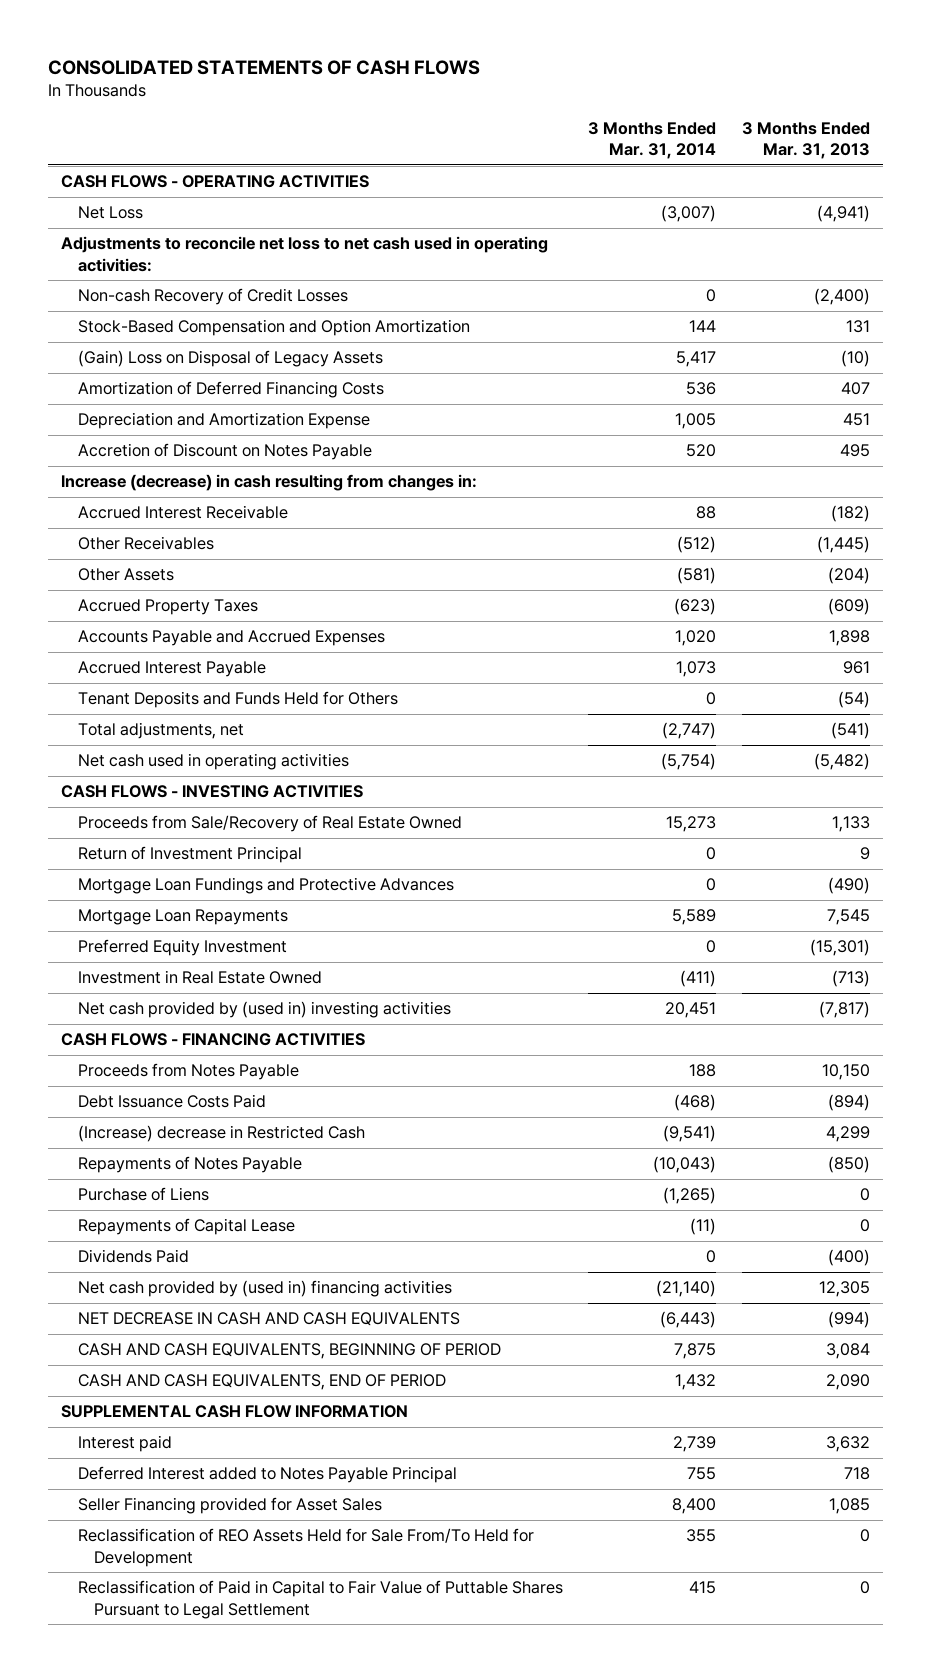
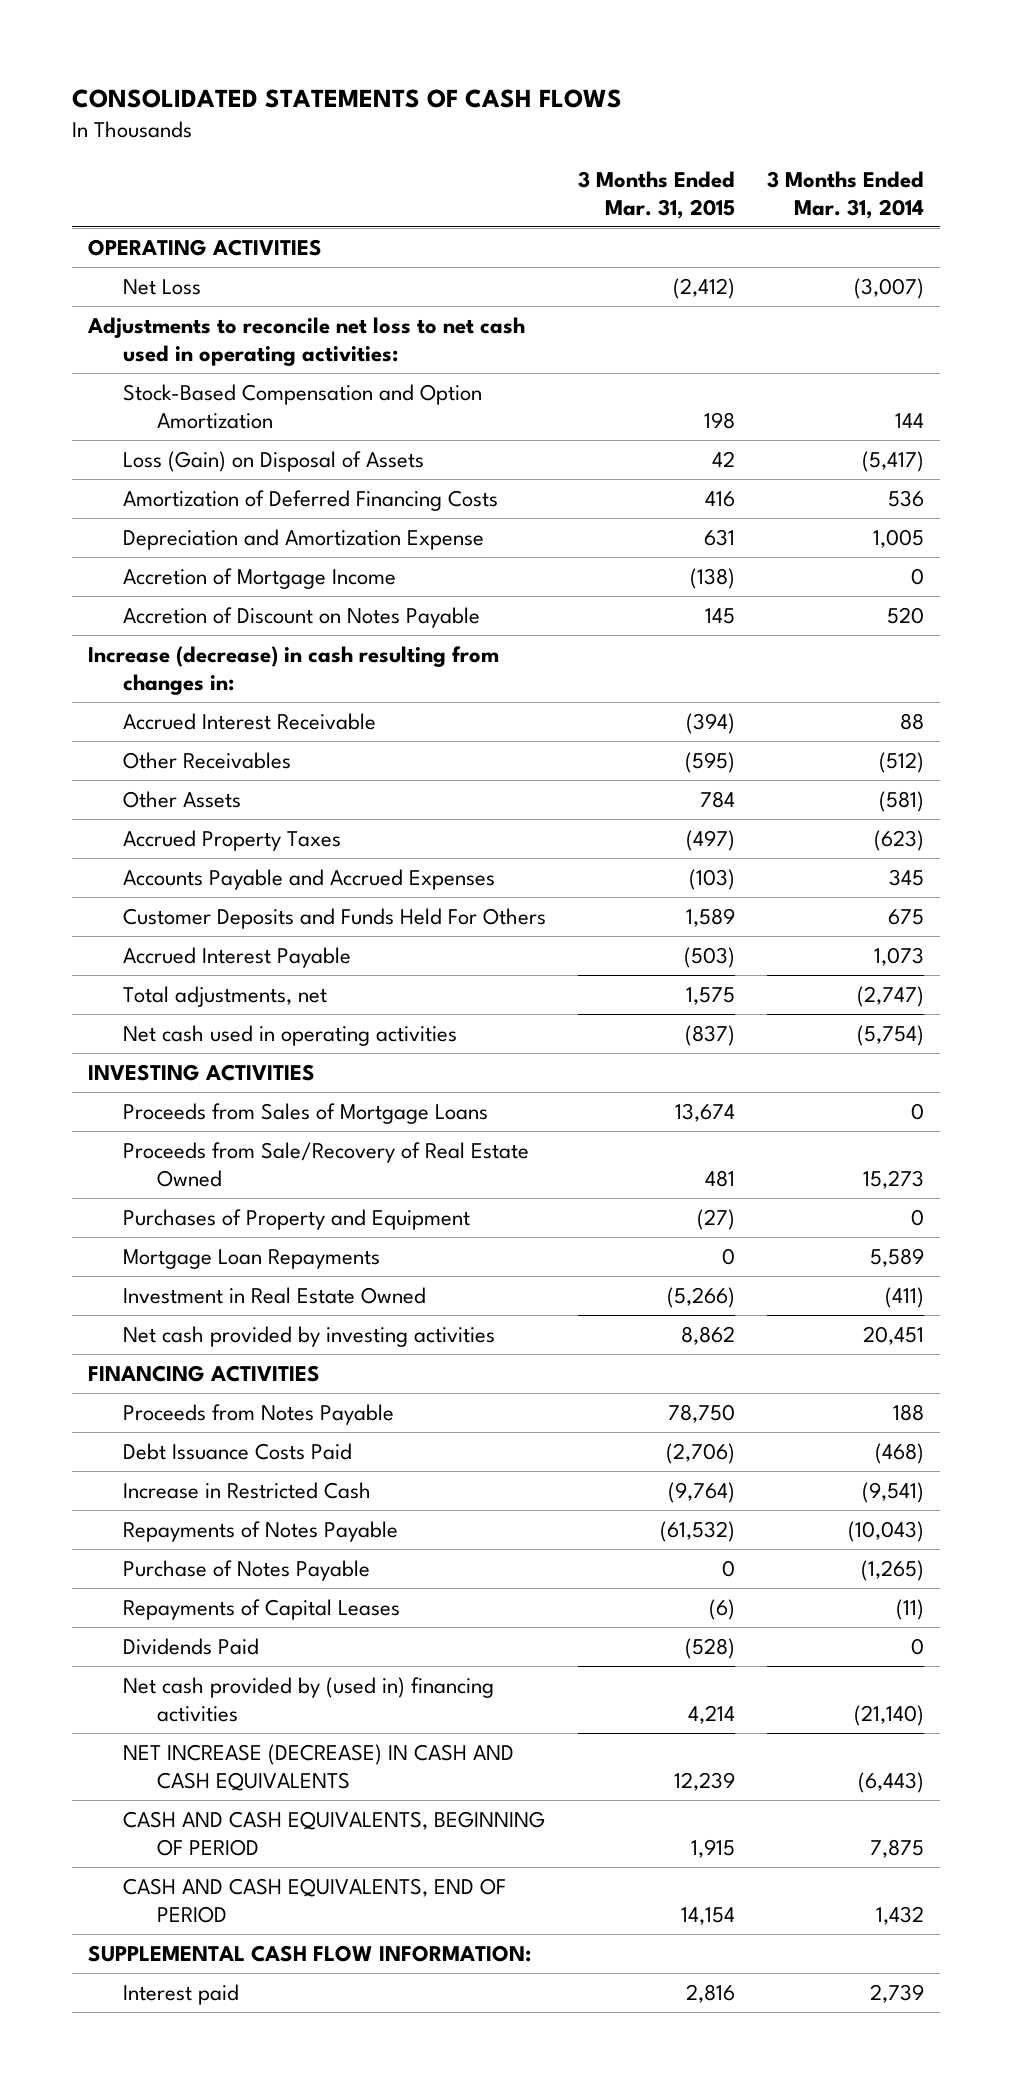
[742,122,871,160] 3 Months Ended Mar. 31, 2013 -> none
none -> [577,170,735,219] 3 Months Ended Mar. 31, 2015
[61,175,370,189] CASH FLOWS - OPERATING ACTIVITIES -> [88,238,323,256] OPERATING ACTIVITIES
[77,288,348,306] Non-cash Recovery of Credit Losses -> none
[77,350,383,368] (Gain) Loss on Disposal of Legacy Assets -> [122,450,424,472] Loss (Gain) on Disposal of Assets
[676,351,717,368] 5,417 -> [861,450,924,472] (5,417)
none -> [122,567,396,589] Accretion of Mortgage Income
[675,630,717,647] 1,020 -> [888,868,924,886] 345
none -> [122,907,546,929] Customer Deposits and Funds Held For Others
[77,691,398,709] Tenant Deposits and Funds Held for Others -> none
[61,785,364,799] CASH FLOWS - INVESTING ACTIVITIES -> [88,1063,316,1081] INVESTING ACTIVITIES
none -> [122,1102,488,1124] Proceeds from Sales of Mortgage Loans
[77,846,302,864] Return of Investment Principal -> none
[77,877,454,895] Mortgage Loan Fundings and Protective Advances -> none
none -> [122,1208,470,1230] Purchases of Property and Equipment
[77,939,287,957] Preferred Equity Investment -> none
[77,1001,451,1019] Net cash provided by (used in) investing activities -> [122,1325,495,1347] Net cash provided by investing activities
[61,1033,366,1047] CASH FLOWS - FINANCING ACTIVITIES -> [88,1364,321,1382] FINANCING ACTIVITIES
[77,1125,365,1143] (Increase) decrease in Restricted Cash -> [122,1481,371,1499] Increase in Restricted Cash
[77,1187,209,1202] Purchase of Liens -> [122,1559,370,1581] Purchase of Notes Payable
[77,1218,295,1236] Repayments of Capital Lease -> [122,1598,400,1620] Repayments of Capital Leases
[77,1312,460,1327] NET DECREASE IN CASH AND CASH EQUIVALENTS -> [122,1743,514,1791] NET INCREASE (DECREASE) IN CASH AND CASH EQUIVALENTS
[61,1405,409,1419] SUPPLEMENTAL CASH FLOW INFORMATION -> [88,1944,532,1962] SUPPLEMENTAL CASH FLOW INFORMATION:
[77,1466,457,1484] Deferred Interest added to Notes Payable Principal -> none
[77,1497,382,1515] Seller Financing provided for Asset Sales -> none
[77,1528,534,1567] Reclassification of REO Assets Held for Sale From/To Held for Development -> none
[77,1580,563,1619] Reclassification of Paid in Capital to Fair Value of Puttable Shares Pursuant to Legal Settlement -> none

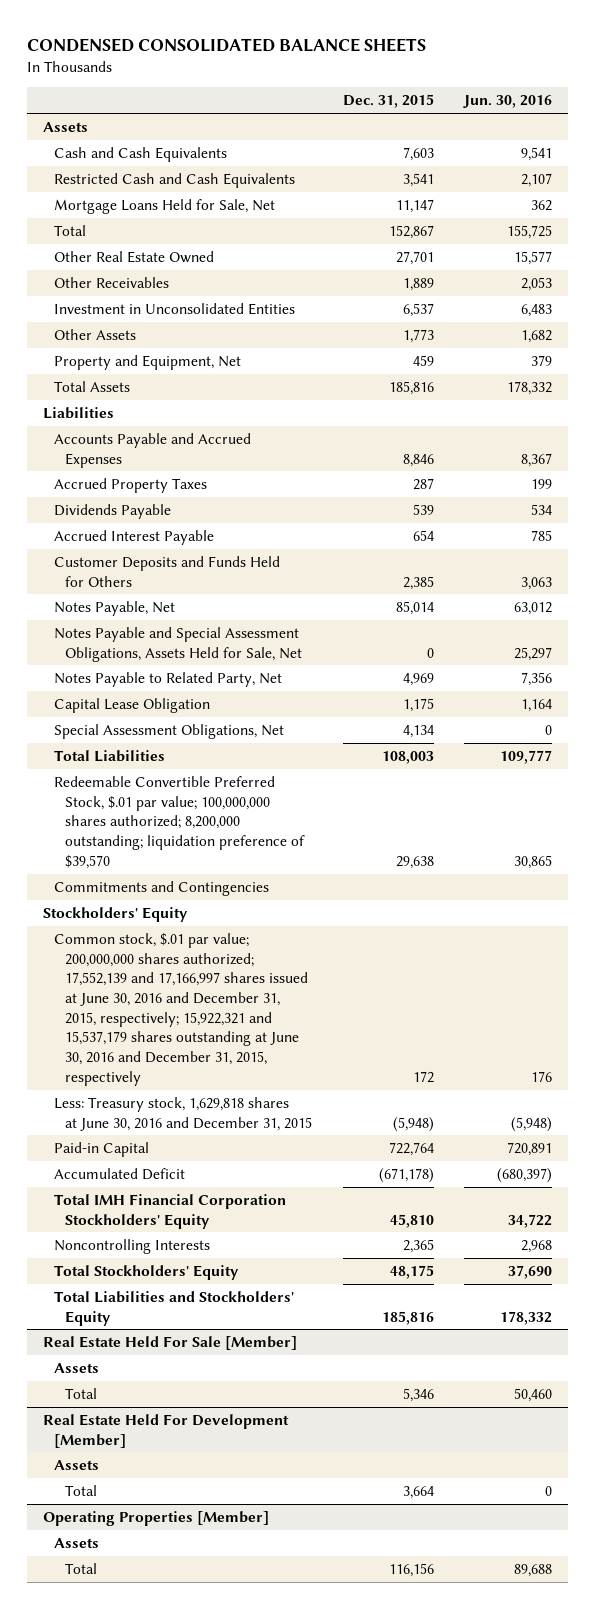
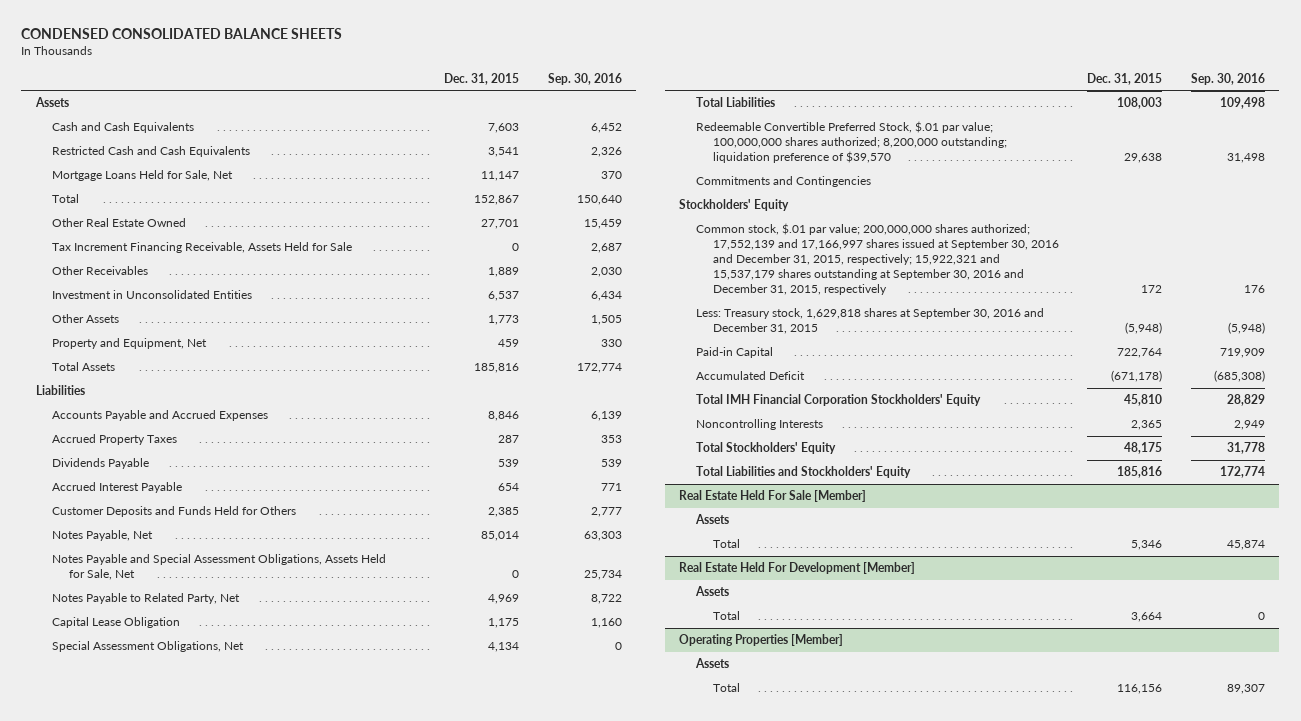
[463,95,553,109] Jun. 30, 2016 -> none
none -> [547,72,622,85] Sep. 30, 2016
none -> [52,242,353,254] Tax Increment Financing Receivable, Assets Held for Sale
[53,932,309,1086] Common stock, $.01 par value; 200,000,000 shares authorized; 17,552,139 and 17,166,997 shares issued at June 30, 2016 and December 31, 2015, respectively; 15,922,321 and 15,537,179 shares outstanding at June 30, 2016 and December 31, 2015, respectively -> [695,223,1059,295] Common stock, $.01 par value; 200,000,000 shares authorized; 17,552,139 and 17,166,997 shares issued at September 30, 2016 and December 31, 2015, respectively; 15,922,321 and 15,537,179 shares outstanding at September 30, 2016 and December 31, 2015, respectively
[53,1096,313,1131] Less: Treasury stock, 1,629,818 shares at June 30, 2016 and December 31, 2015 -> [695,308,1044,334] Less: Treasury stock, 1,629,818 shares at September 30, 2016 and December 31, 2015

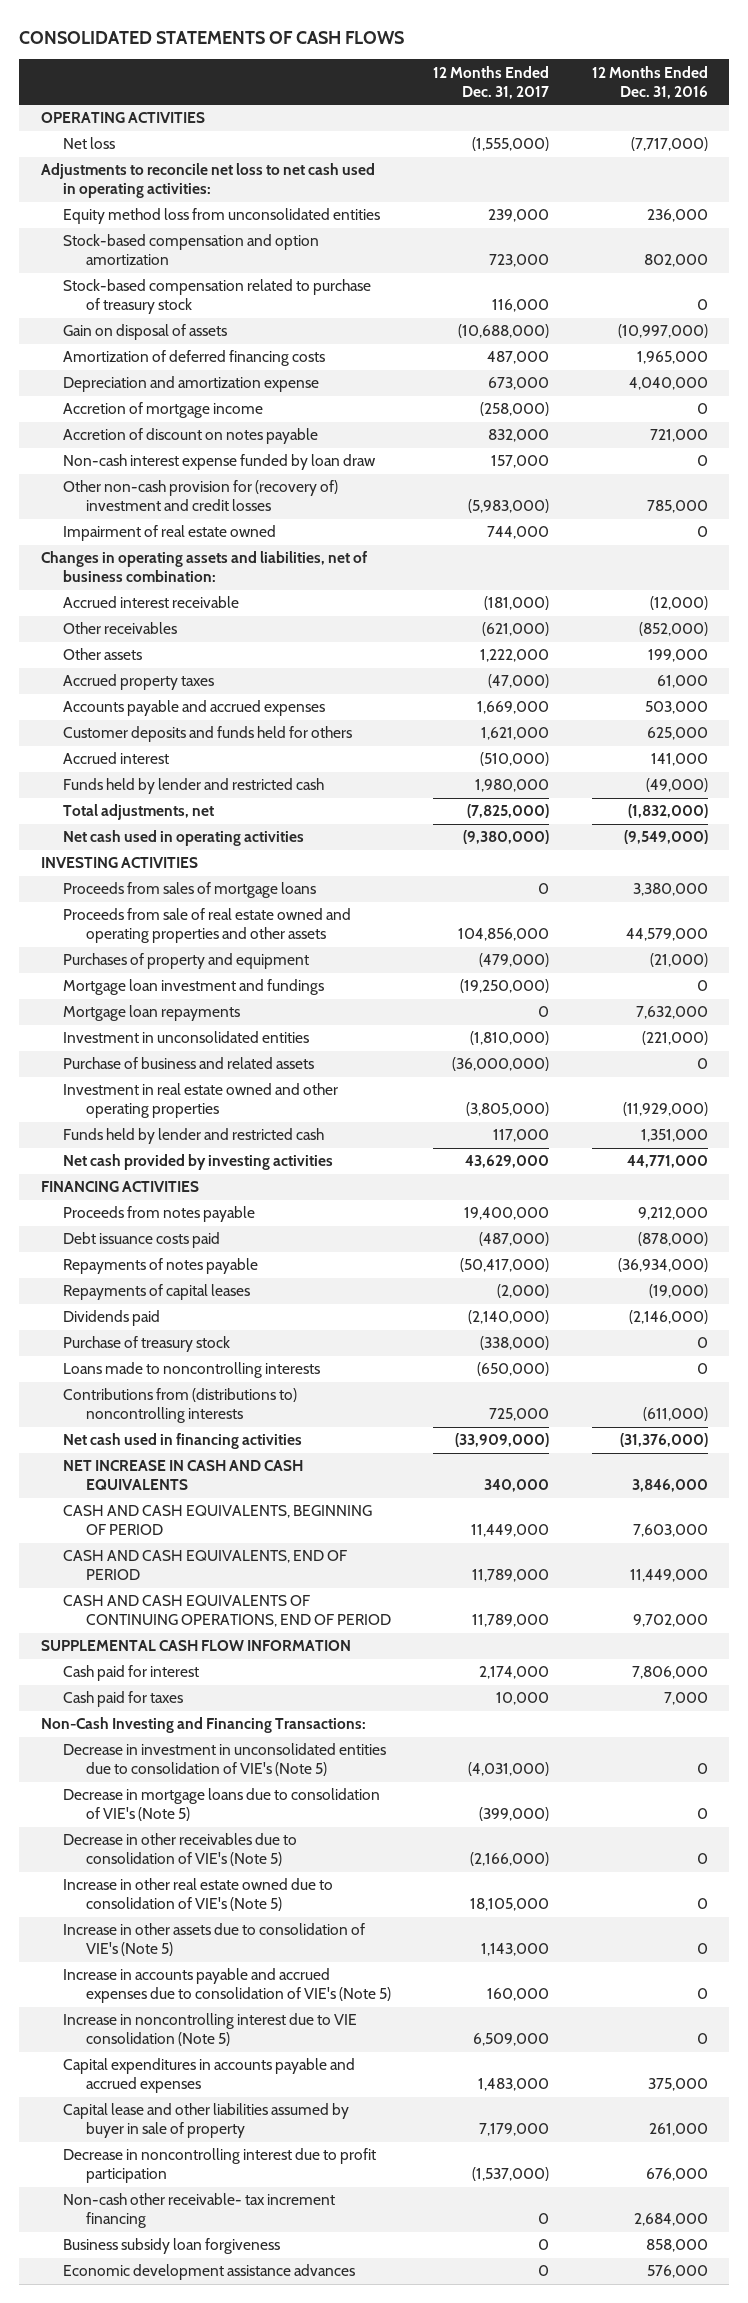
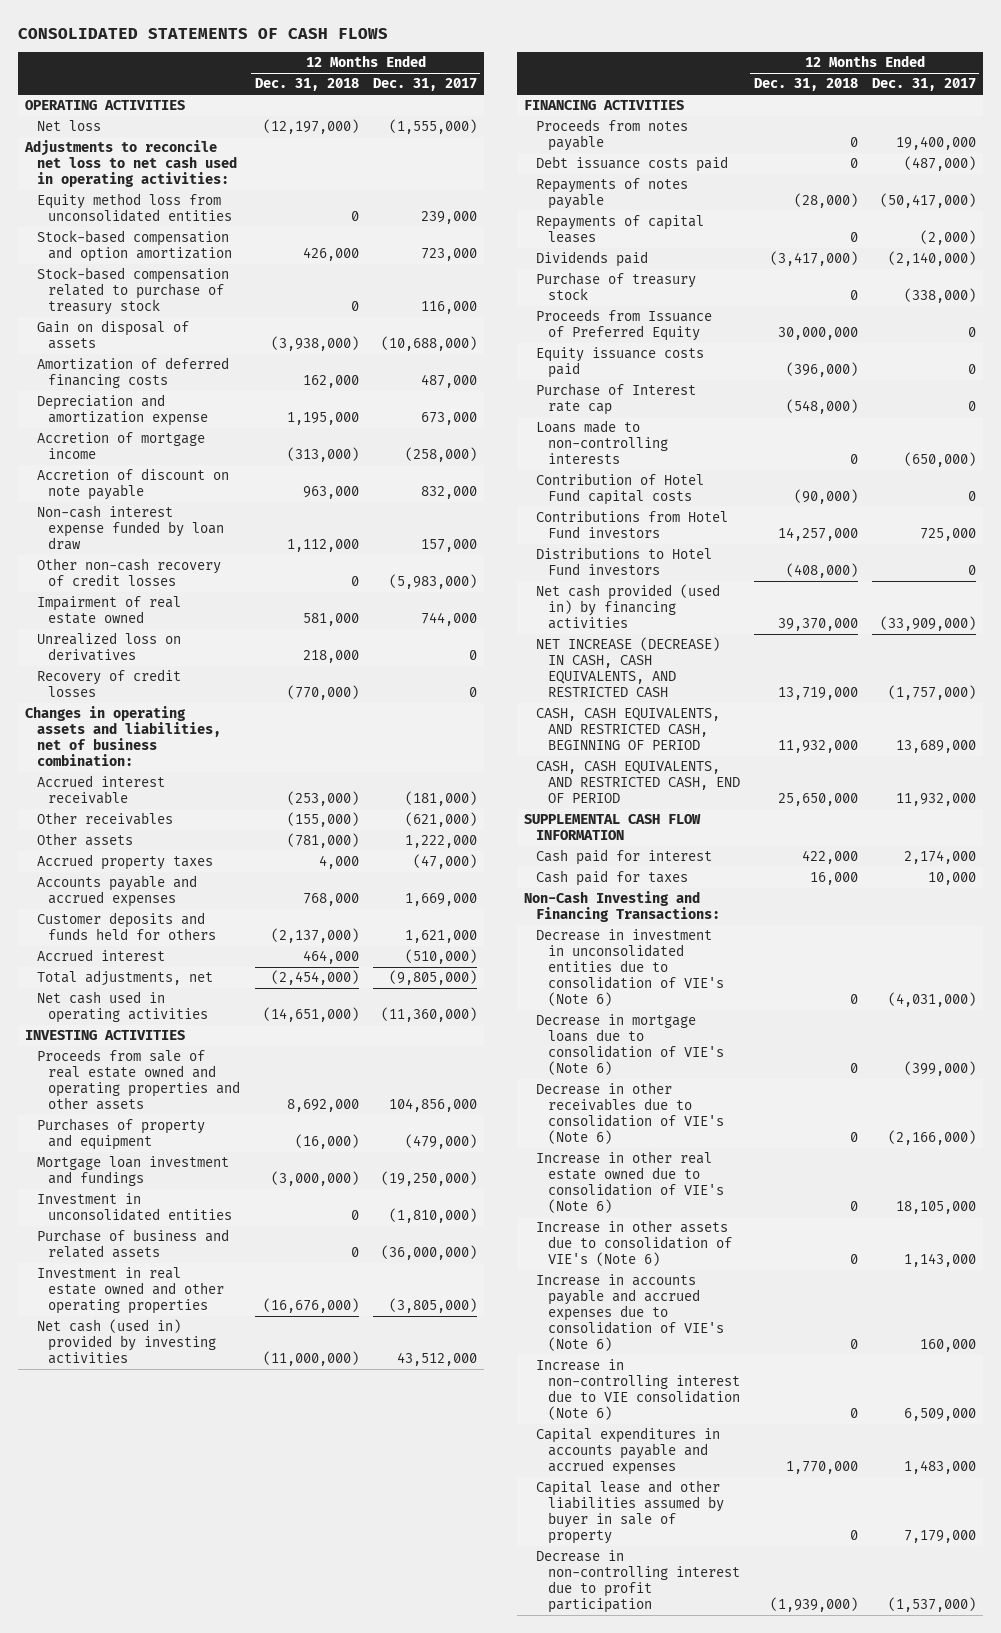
[591,65,708,99] 12 Months Ended Dec. 31, 2016 -> none
none -> [254,78,359,92] Dec. 31, 2018
[63,428,319,445] Accretion of discount on notes payable -> [36,468,229,501] Accretion of discount on note payable
[63,480,339,512] Other non-cash provision for (recovery of) investment and credit losses -> [36,558,221,587] Other non-cash recovery of credit losses
none -> [36,632,181,662] Unrealized loss on derivatives
none -> [36,669,181,698] Recovery of credit losses
[63,778,325,795] Funds held by lender and restricted cash -> none
[467,804,550,819] (7,825,000) -> [388,970,477,986] (9,805,000)
[463,830,550,845] (9,380,000) -> [380,1007,477,1023] (11,360,000)
[63,882,317,899] Proceeds from sales of mortgage loans -> none
[63,1005,241,1022] Mortgage loan repayments -> none
[63,1128,325,1145] Funds held by lender and restricted cash -> none
[63,1154,334,1171] Net cash provided by investing activities -> [36,1319,217,1365] Net cash (used in) provided by investing activities
[465,1155,550,1169] 43,629,000 -> [396,1352,477,1367] 43,512,000
[63,1595,391,1628] CASH AND CASH EQUIVALENTS OF CONTINUING OPERATIONS, END OF PERIOD -> none
none -> [535,309,712,342] Proceeds from Issuance of Preferred Equity
none -> [535,347,704,379] Equity issuance costs paid
none -> [535,383,696,416] Purchase of Interest rate cap
[63,1362,321,1379] Loans made to noncontrolling interests -> [535,420,668,465] Loans made to non-controlling interests
none -> [535,473,704,506] Contribution of Hotel Fund capital costs
[63,1388,298,1424] Contributions from (distributions to) noncontrolling interests -> [535,510,728,539] Contributions from Hotel Fund investors
none -> [535,547,712,576] Distributions to Hotel Fund investors
[63,1433,303,1450] Net cash used in financing activities -> [535,584,720,630] Net cash provided (used in) by financing activities
[63,1460,304,1491] NET INCREASE IN CASH AND CASH EQUIVALENTS -> [535,637,720,698] NET INCREASE (DECREASE) IN CASH, CASH EQUIVALENTS, AND RESTRICTED CASH
[484,1479,550,1493] 340,000 -> [887,685,976,701] (1,757,000)
[63,1505,373,1536] CASH AND CASH EQUIVALENTS, BEGINNING OF PERIOD -> [535,708,720,751] CASH, CASH EQUIVALENTS, AND RESTRICTED CASH, BEGINNING OF PERIOD
[471,1524,550,1538] 11,449,000 -> [895,740,976,754] 13,689,000
[63,1550,348,1581] CASH AND CASH EQUIVALENTS, END OF PERIOD -> [535,761,740,804] CASH, CASH EQUIVALENTS, AND RESTRICTED CASH, END OF PERIOD
[472,1569,550,1583] 11,789,000 -> [895,793,976,807] 11,932,000
[63,1743,387,1777] Decrease in investment in unconsolidated entities due to consolidation of VIE's (Note 5) -> [535,929,724,1007] Decrease in investment in unconsolidated entities due to consolidation of VIE's (Note 6)
[63,1788,381,1822] Decrease in mortgage loans due to consolidation of VIE's (Note 5) -> [535,1014,724,1076] Decrease in mortgage loans due to consolidation of VIE's (Note 6)
[63,1833,298,1867] Decrease in other receivables due to consolidation of VIE's (Note 5) -> [535,1082,724,1145] Decrease in other receivables due to consolidation of VIE's (Note 6)
[63,1878,334,1912] Increase in other real estate owned due to consolidation of VIE's (Note 5) -> [535,1151,724,1214] Increase in other real estate owned due to consolidation of VIE's (Note 6)
[63,1923,366,1957] Increase in other assets due to consolidation of VIE's (Note 5) -> [535,1220,732,1267] Increase in other assets due to consolidation of VIE's (Note 6)
[63,1968,391,2004] Increase in accounts payable and accrued expenses due to consolidation of VIE's (Note 5) -> [535,1274,724,1352] Increase in accounts payable and accrued expenses due to consolidation of VIE's (Note 6)
[63,2013,358,2047] Increase in noncontrolling interest due to VIE consolidation (Note 5) -> [535,1359,740,1421] Increase in non-controlling interest due to VIE consolidation (Note 6)
[63,2193,336,2229] Non-cash other receivable- tax increment financing -> none
[63,2238,281,2255] Business subsidy loan forgiveness -> none
[63,2264,356,2281] Economic development assistance advances -> none
[63,2148,377,2184] Decrease in noncontrolling interest due to profit participation -> [535,1550,740,1614] Decrease in non-controlling interest due to profit participation

